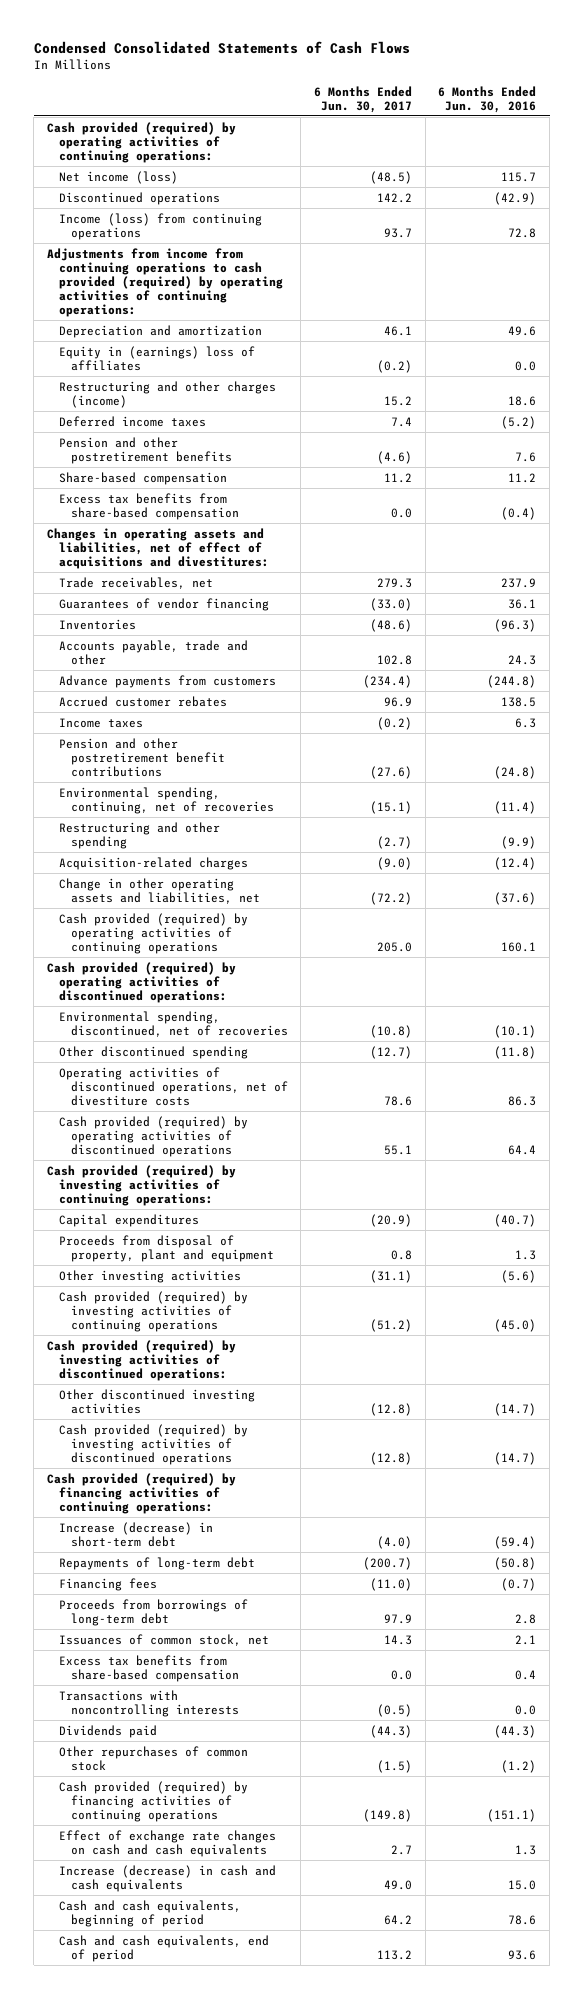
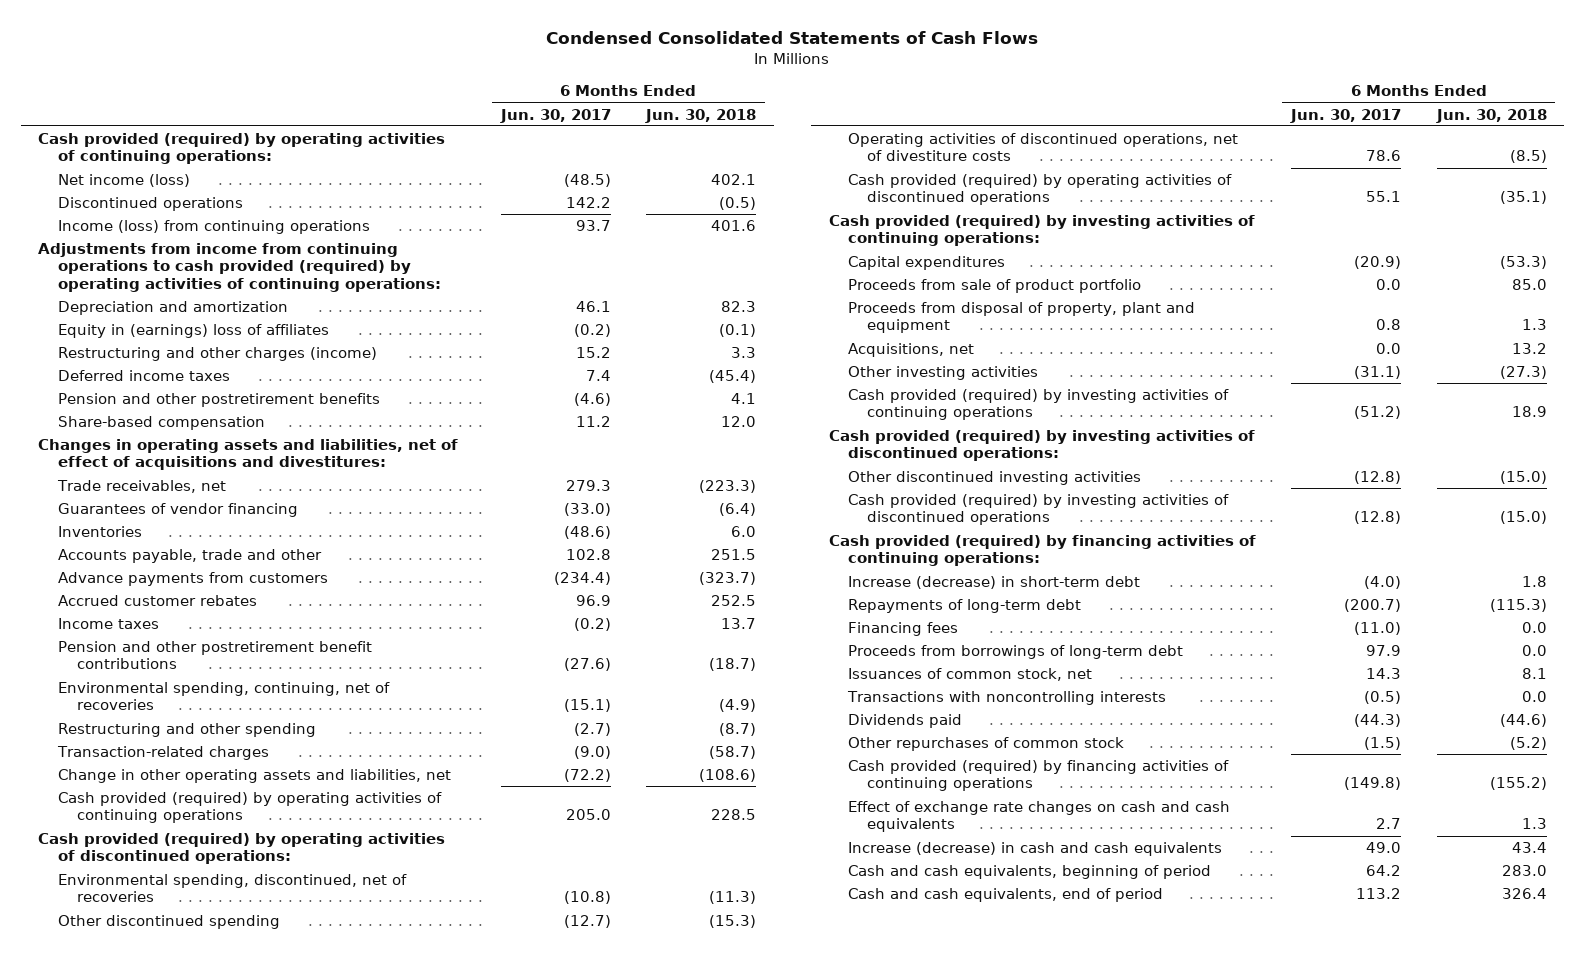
[438,85,537,113] 6 Months Ended Jun. 30, 2016 -> none
none -> [645,108,757,123] Jun. 30, 2018
[58,492,239,520] Excess tax benefits from share-based compensation -> none
[58,856,248,870] Acquisition-related charges -> [56,746,269,761] Transaction-related charges
none -> [847,279,1141,294] Proceeds from sale of product portfolio
none -> [847,343,974,358] Acquisitions, net
[58,1654,239,1682] Excess tax benefits from share-based compensation -> none

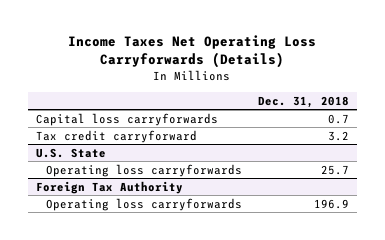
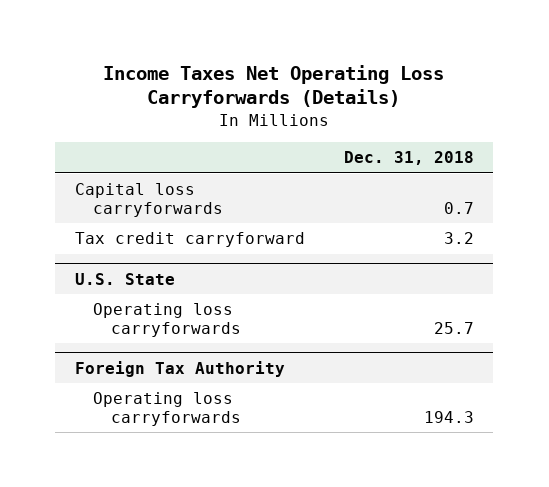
[313,198,349,209] 196.9 -> [423,410,474,423] 194.3

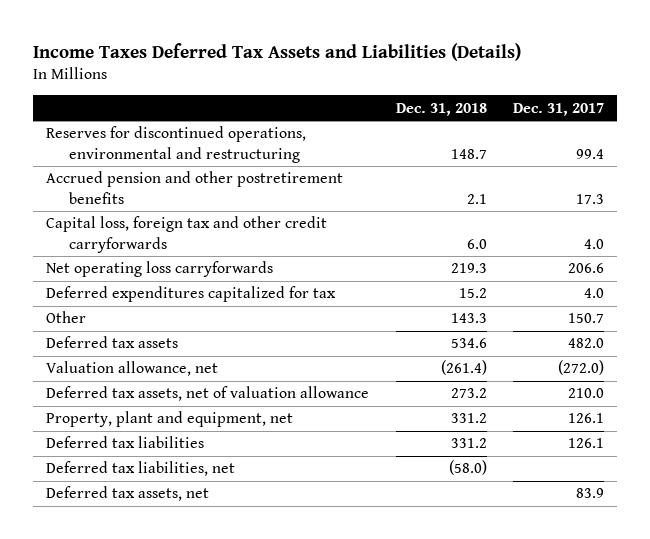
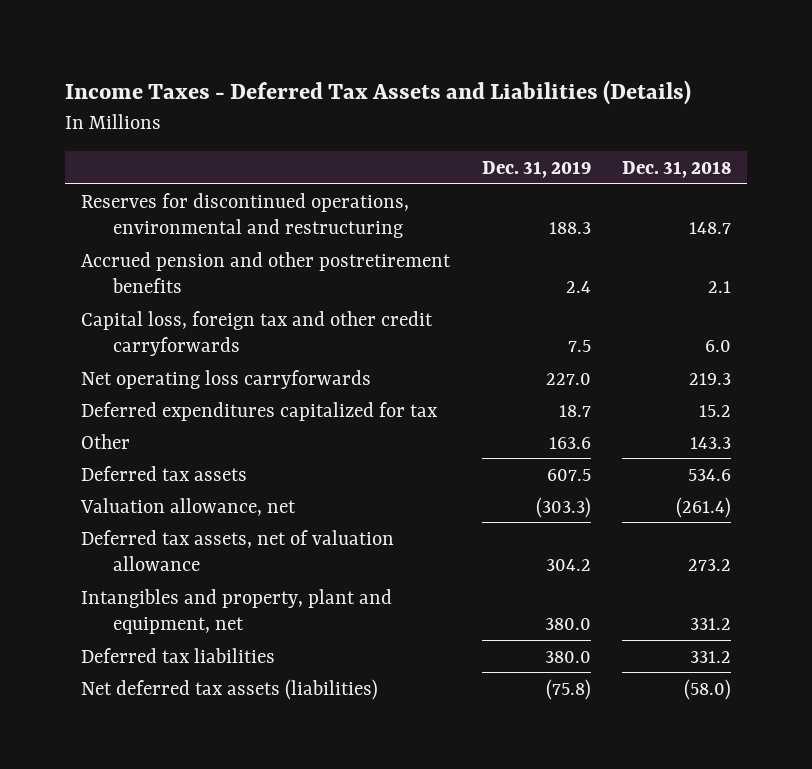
[33,42,522,61] Income Taxes Deferred Tax Assets and Liabilities (Details) -> [65,80,692,106] Income Taxes - Deferred Tax Assets and Liabilities (Details)
[512,102,604,116] Dec. 31, 2017 -> none
none -> [481,160,591,178] Dec. 31, 2019
[46,411,294,428] Property, plant and equipment, net -> [80,588,392,634] Intangibles and property, plant and equipment, net
[46,486,210,502] Deferred tax assets, net -> none
[46,461,236,477] Deferred tax liabilities, net -> [80,678,378,700] Net deferred tax assets (liabilities)

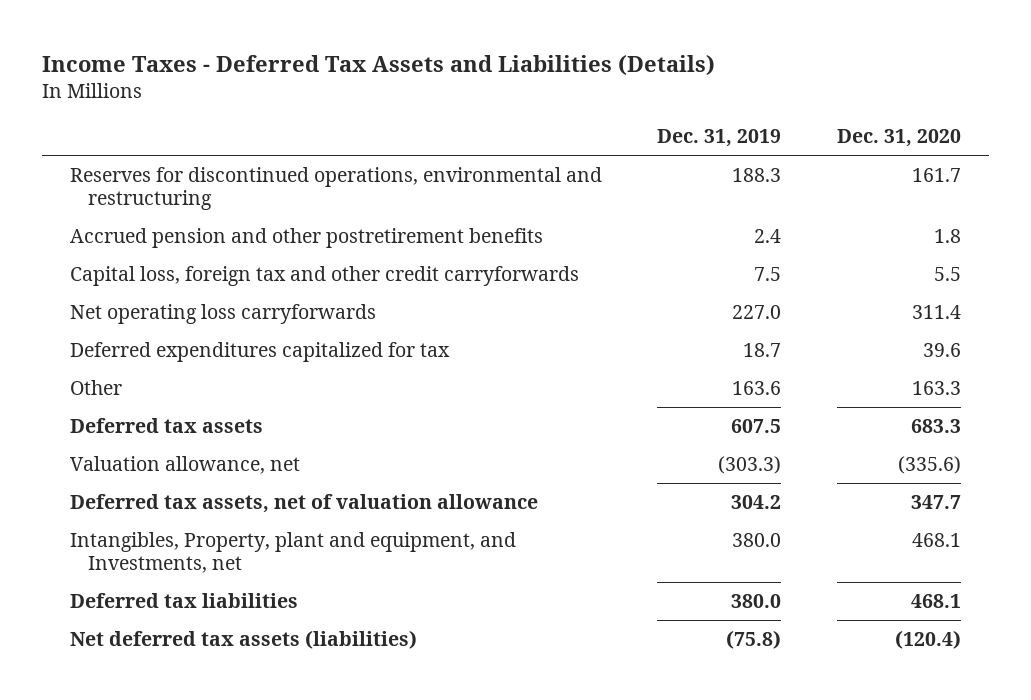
[622,160,732,178] Dec. 31, 2018 -> none
none -> [837,129,962,148] Dec. 31, 2020
[80,588,392,634] Intangibles and property, plant and equipment, net -> [69,531,516,573] Intangibles, Property, plant and equipment, and Investments, net

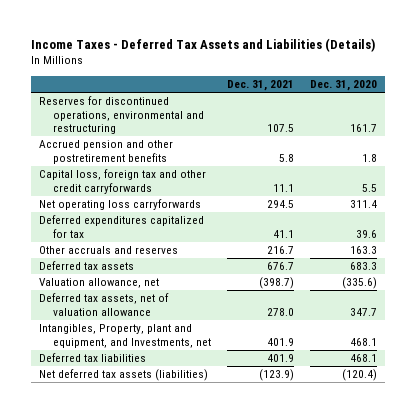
[657,129,782,148] Dec. 31, 2019 -> none
none -> [227,79,295,91] Dec. 31, 2021
[69,379,122,395] Other -> [38,246,178,255] Other accruals and reserves

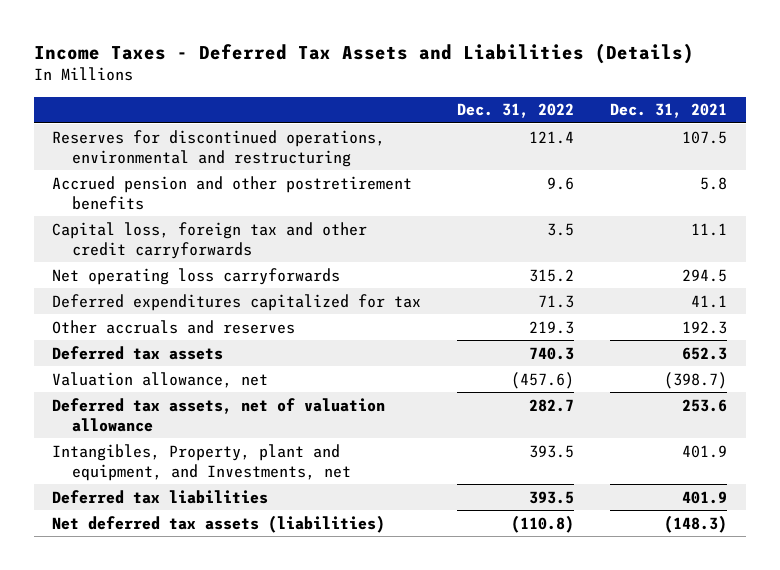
[310,79,378,91] Dec. 31, 2020 -> none
none -> [457,103,575,119] Dec. 31, 2022
[267,246,295,255] 216.7 -> [682,320,728,334] 192.3
[267,262,295,271] 676.7 -> [682,346,728,360] 652.3
[267,307,295,316] 278.0 -> [682,398,728,412] 253.6
[259,369,295,382] (123.9) -> [664,514,728,533] (148.3)

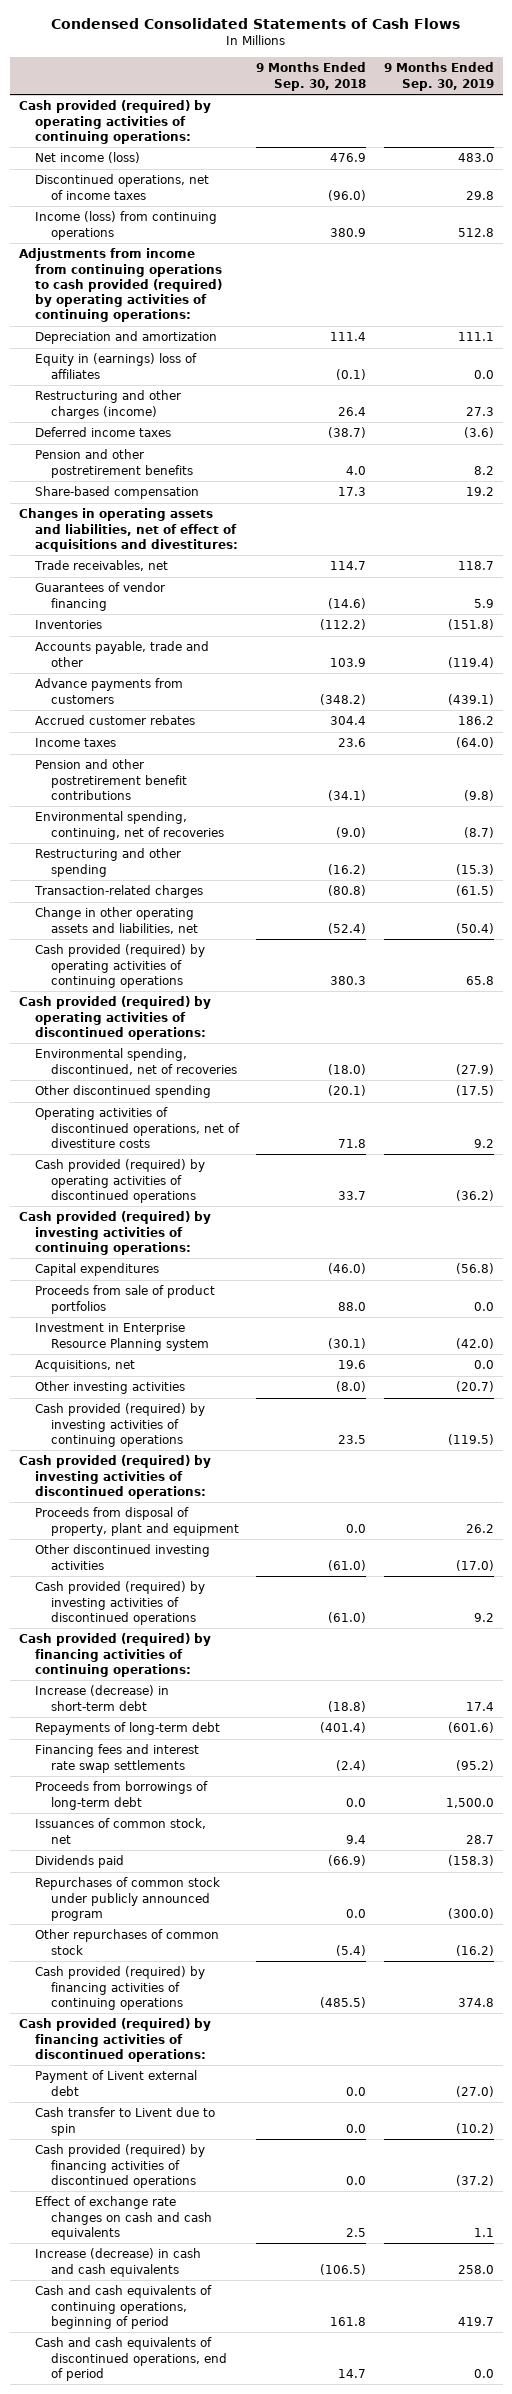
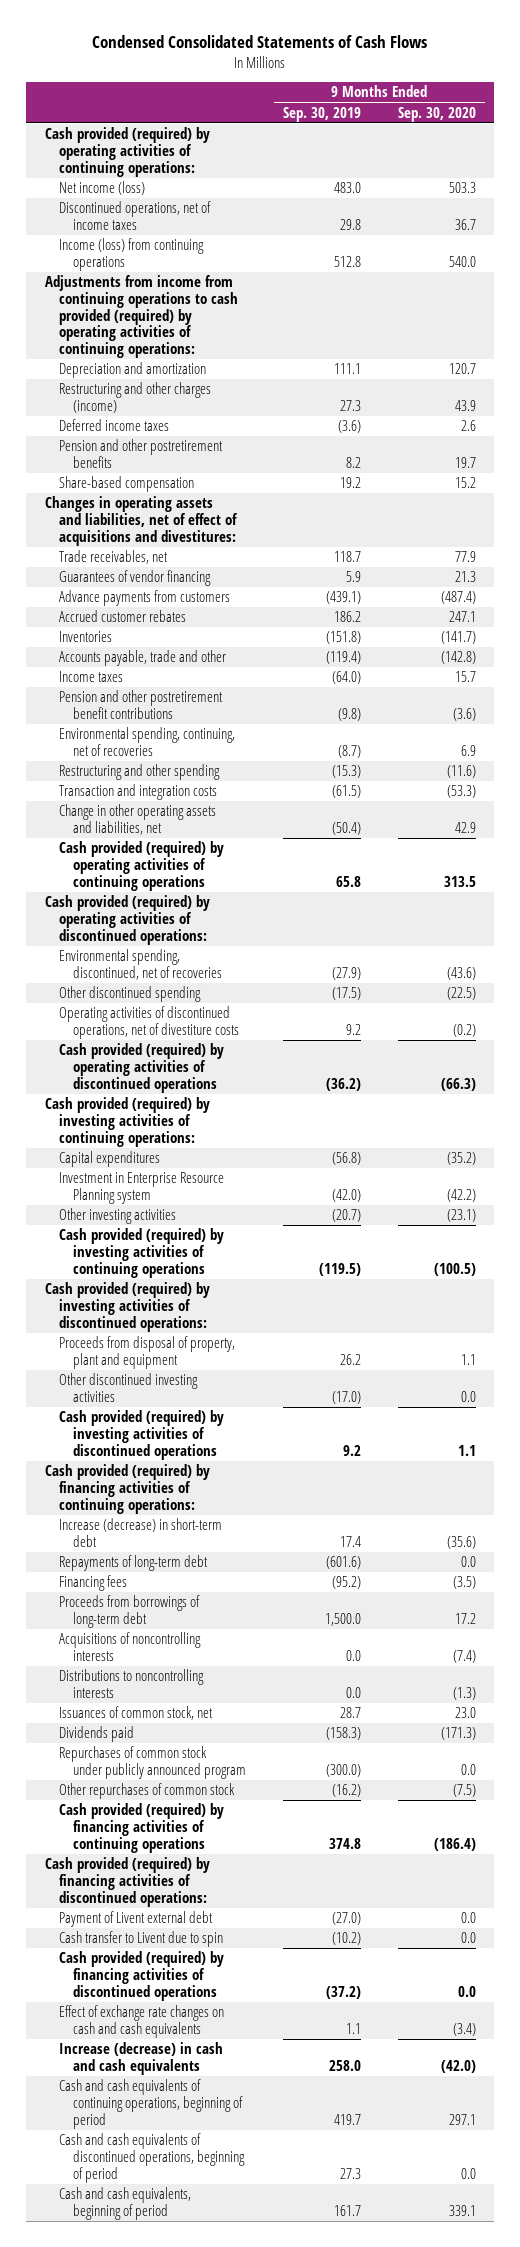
[256,62,367,91] 9 Months Ended Sep. 30, 2018 -> none
none -> [397,106,476,122] Sep. 30, 2020
[34,353,197,379] Equity in (earnings) loss of affiliates -> none
[34,620,102,630] Inventories -> [58,631,112,643] Inventories
[34,641,209,667] Accounts payable, trade and other -> [58,650,226,667] Accounts payable, trade and other
[33,885,203,899] Transaction-related charges -> [58,784,217,801] Transaction and integration costs
[34,1285,215,1314] Proceeds from sale of product portfolios -> none
[34,1360,135,1373] Acquisitions, net -> none
[34,1744,199,1773] Financing fees and interest rate swap settlements -> [58,1575,127,1592] Financing fees
none -> [58,1632,201,1661] Acquisitions of noncontrolling interests
none -> [58,1669,204,1698] Distributions to noncontrolling interests
[34,2337,227,2381] Cash and cash equivalents of discontinued operations, end of period -> [58,2133,245,2183] Cash and cash equivalents of discontinued operations, beginning of period
[473,2368,494,2378] 0.0 -> [339,2167,361,2179] 27.3
none -> [58,2187,191,2220] Cash and cash equivalents, beginning of period

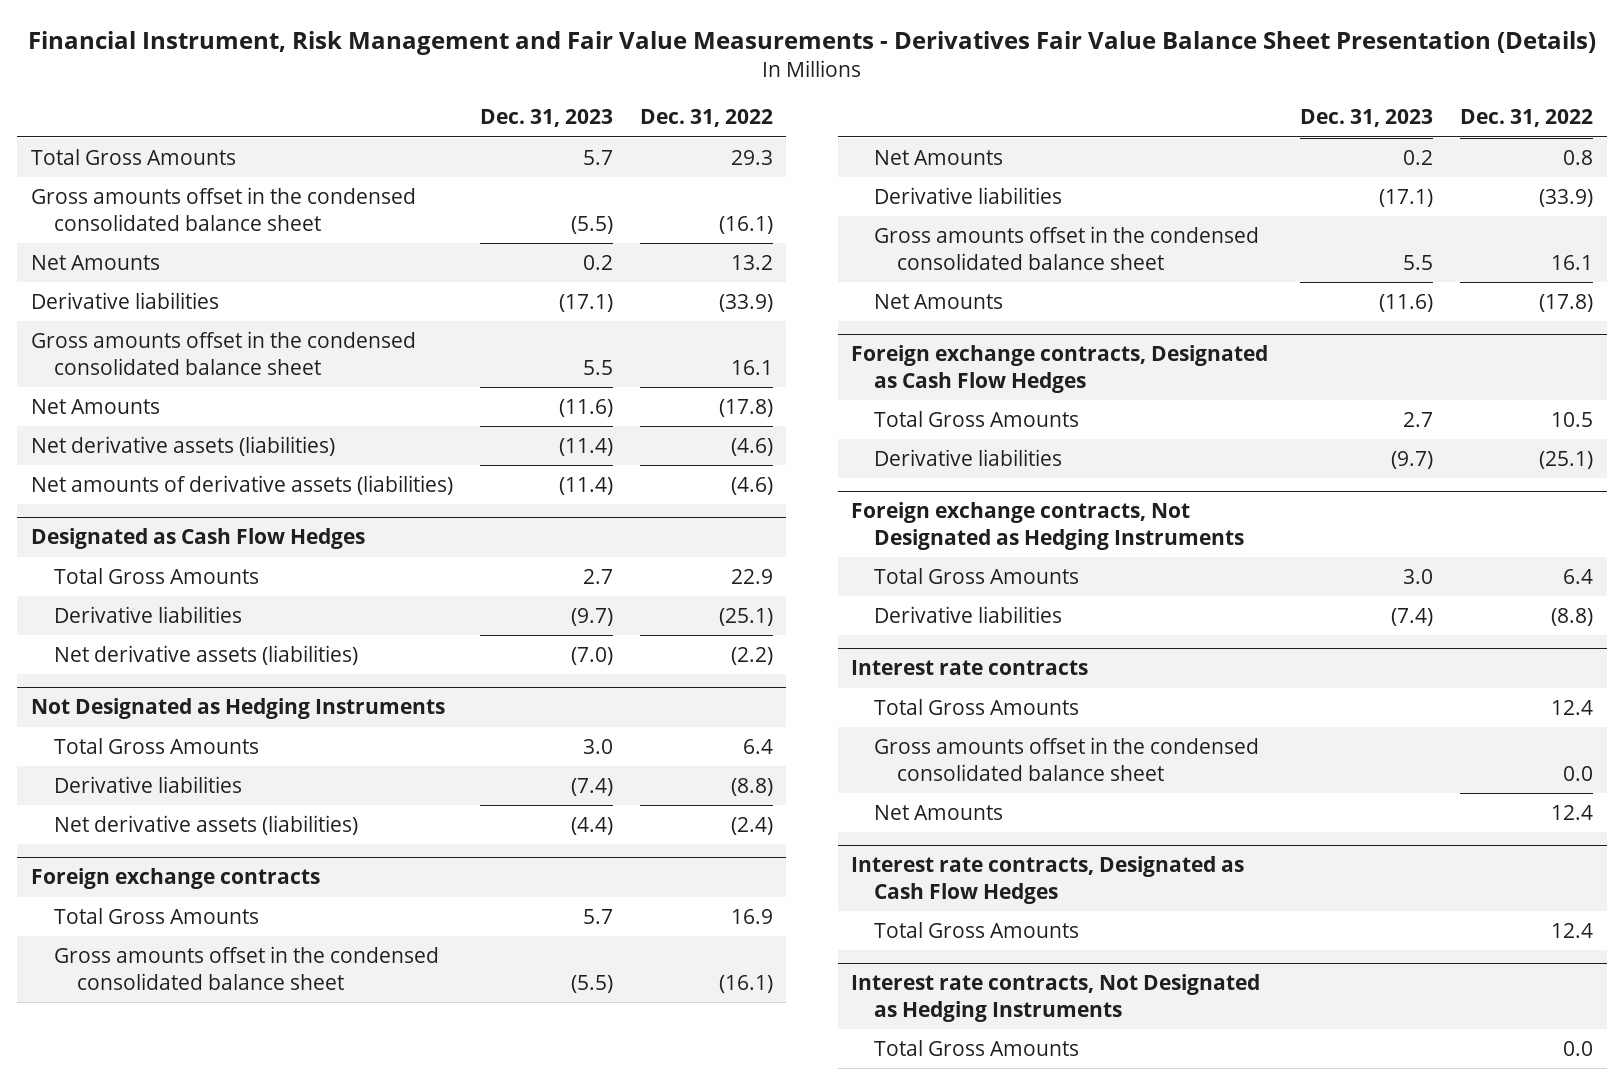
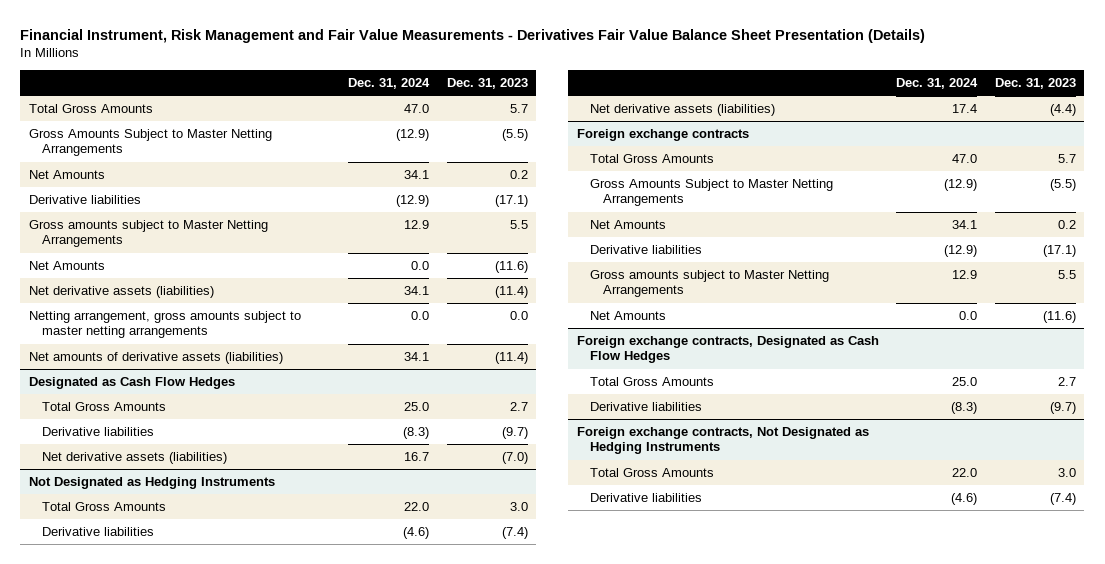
[639,109,773,128] Dec. 31, 2022 -> none
none -> [348,78,431,90] Dec. 31, 2024
[30,187,416,231] Gross amounts offset in the condensed consolidated balance sheet -> [28,128,272,157] Gross Amounts Subject to Master Netting Arrangements
[30,331,416,375] Gross amounts offset in the condensed consolidated balance sheet -> [28,219,268,248] Gross amounts subject to Master Netting Arrangements
none -> [28,310,301,339] Netting arrangement, gross amounts subject to master netting arrangements
[53,946,439,990] Gross amounts offset in the condensed consolidated balance sheet -> [590,178,834,207] Gross Amounts Subject to Master Netting Arrangements
[873,226,1259,270] Gross amounts offset in the condensed consolidated balance sheet -> [590,269,830,298] Gross amounts subject to Master Netting Arrangements
[851,660,1089,676] Interest rate contracts -> none
[873,699,1079,716] Total Gross Amounts -> none
[873,737,1259,781] Gross amounts offset in the condensed consolidated balance sheet -> none
[873,805,1003,821] Net Amounts -> none
[851,856,1245,904] Interest rate contracts, Designated as Cash Flow Hedges -> none
[873,922,1079,939] Total Gross Amounts -> none
[851,974,1261,1022] Interest rate contracts, Not Designated as Hedging Instruments -> none
[873,1040,1079,1057] Total Gross Amounts -> none

